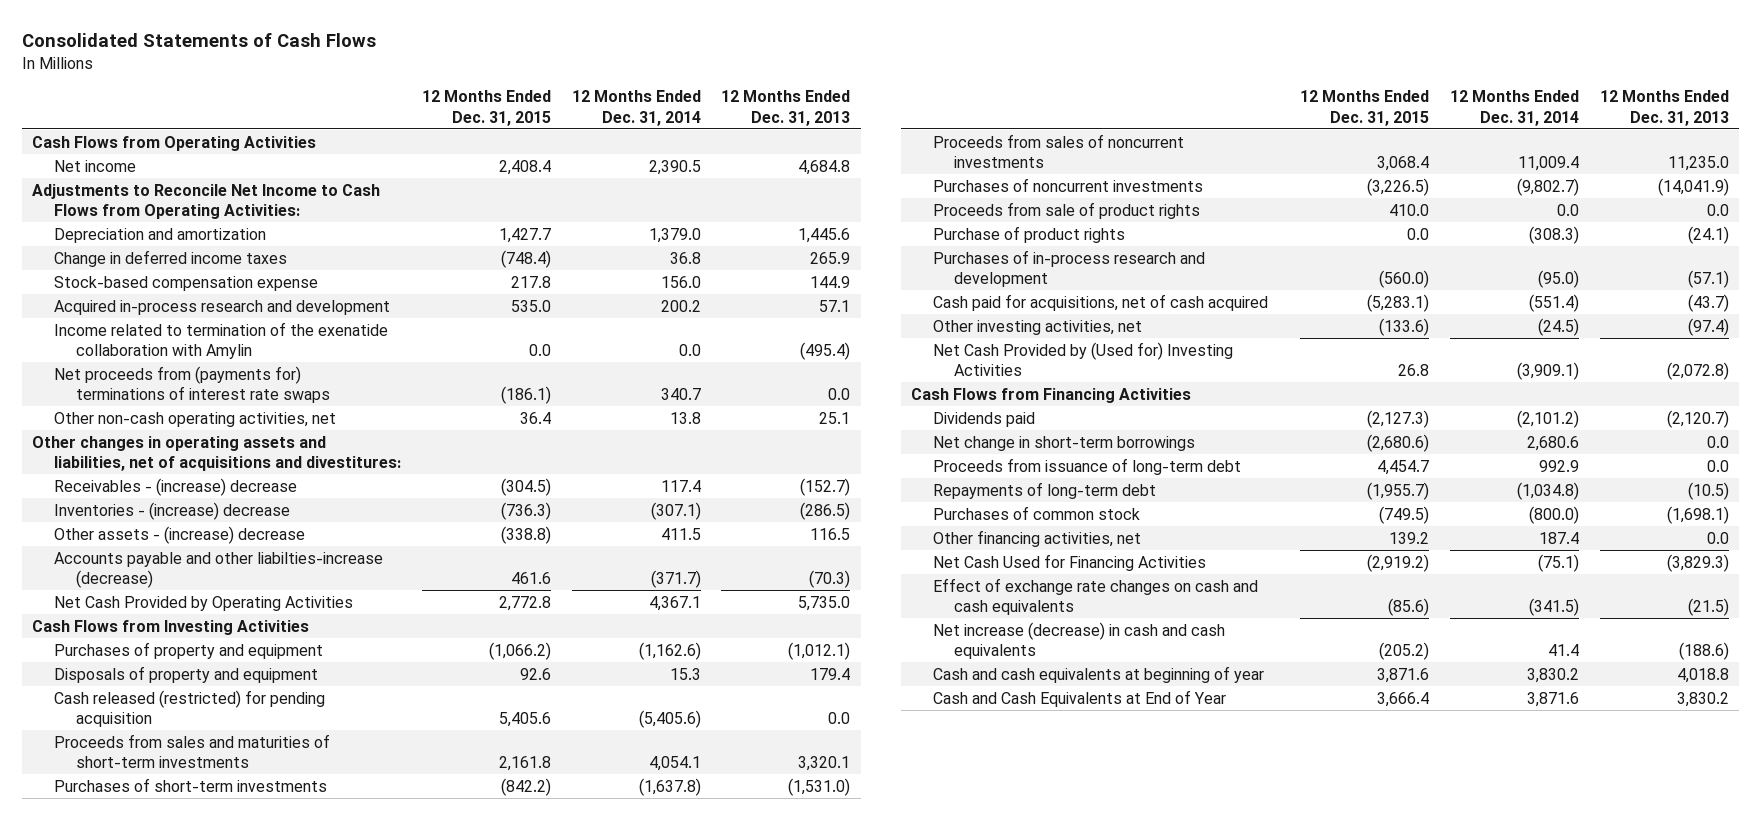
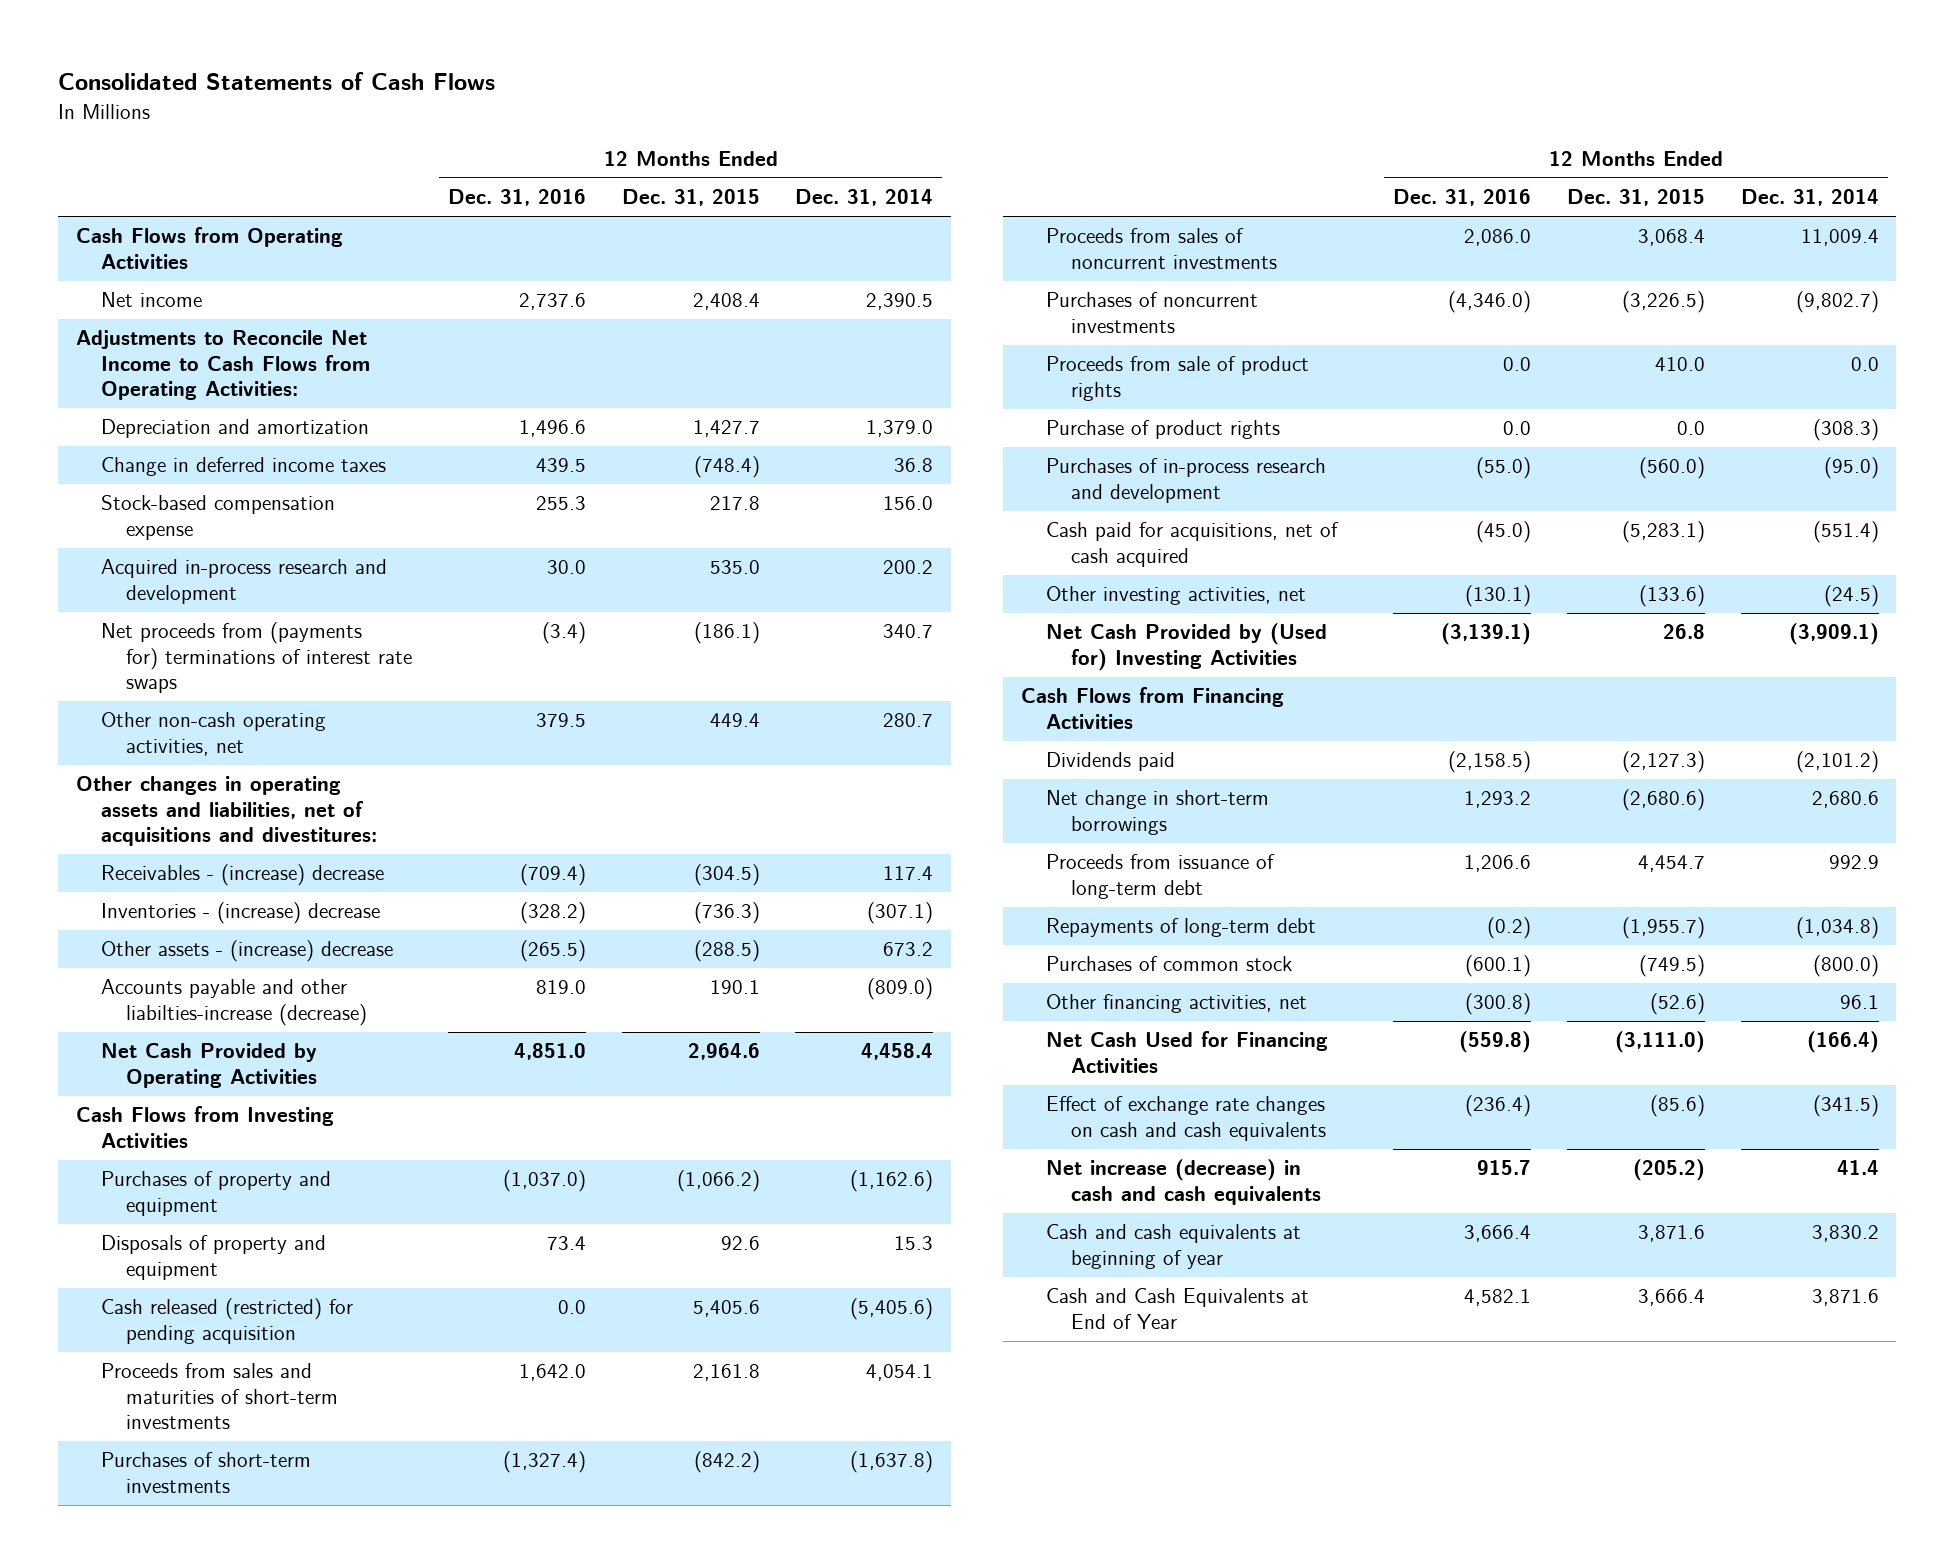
[721,90,851,126] 12 Months Ended Dec. 31, 2013 -> none
none -> [447,189,586,207] Dec. 31, 2016
[54,321,389,359] Income related to termination of the exenatide collaboration with Amylin -> none
[519,411,551,424] 36.4 -> [709,713,760,728] 449.4
[669,411,701,424] 13.8 -> [883,713,934,728] 280.7
[500,525,551,544] (338.8) -> [693,940,760,963] (288.5)
[660,527,701,540] 411.5 -> [883,942,934,957] 673.2
[510,571,551,584] 461.6 -> [709,980,760,995] 190.1
[650,569,701,588] (371.7) -> [867,978,934,1001] (809.0)
[498,595,551,611] 2,772.8 -> [687,1043,760,1061] 2,964.6
[648,595,701,611] 4,367.1 -> [861,1043,934,1061] 4,458.4
[1389,531,1430,544] 139.2 -> [1649,993,1705,1016] (52.6)
[1539,531,1580,544] 187.4 -> [1839,995,1879,1010] 96.1
[1367,553,1430,572] (2,919.2) -> [1614,1031,1705,1054] (3,111.0)
[1538,553,1580,572] (75.1) -> [1806,1031,1879,1054] (166.4)

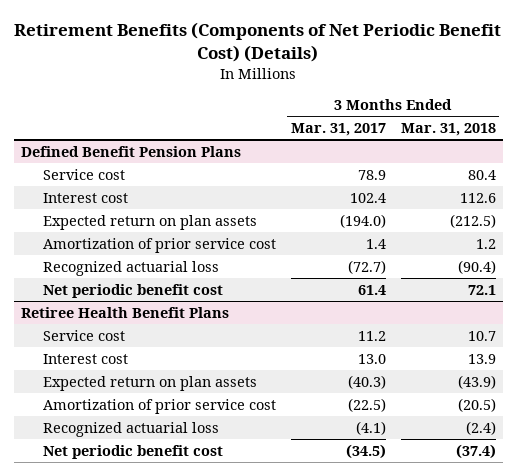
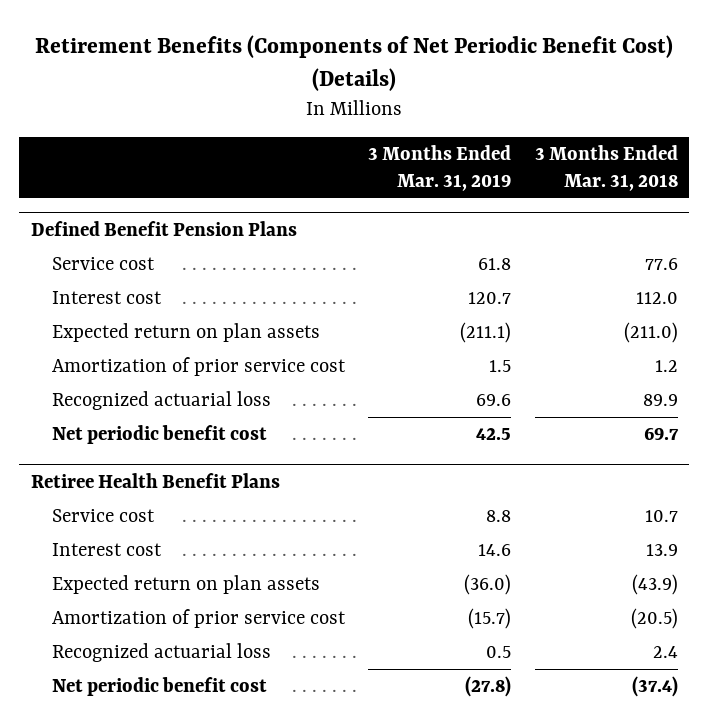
[290,123,386,137] Mar. 31, 2017 -> none
none -> [368,145,512,192] 3 Months Ended Mar. 31, 2019
[467,169,496,180] 80.4 -> [644,258,678,271] 77.6
[459,192,496,203] 112.6 -> [635,292,678,305] 112.0
[449,213,496,228] (212.5) -> [623,322,678,344] (211.0)
[457,259,496,274] (90.4) -> [642,394,678,407] 89.9
[467,284,496,295] 72.1 -> [643,427,679,441] 69.7
[465,420,496,435] (2.4) -> [652,646,678,659] 2.4

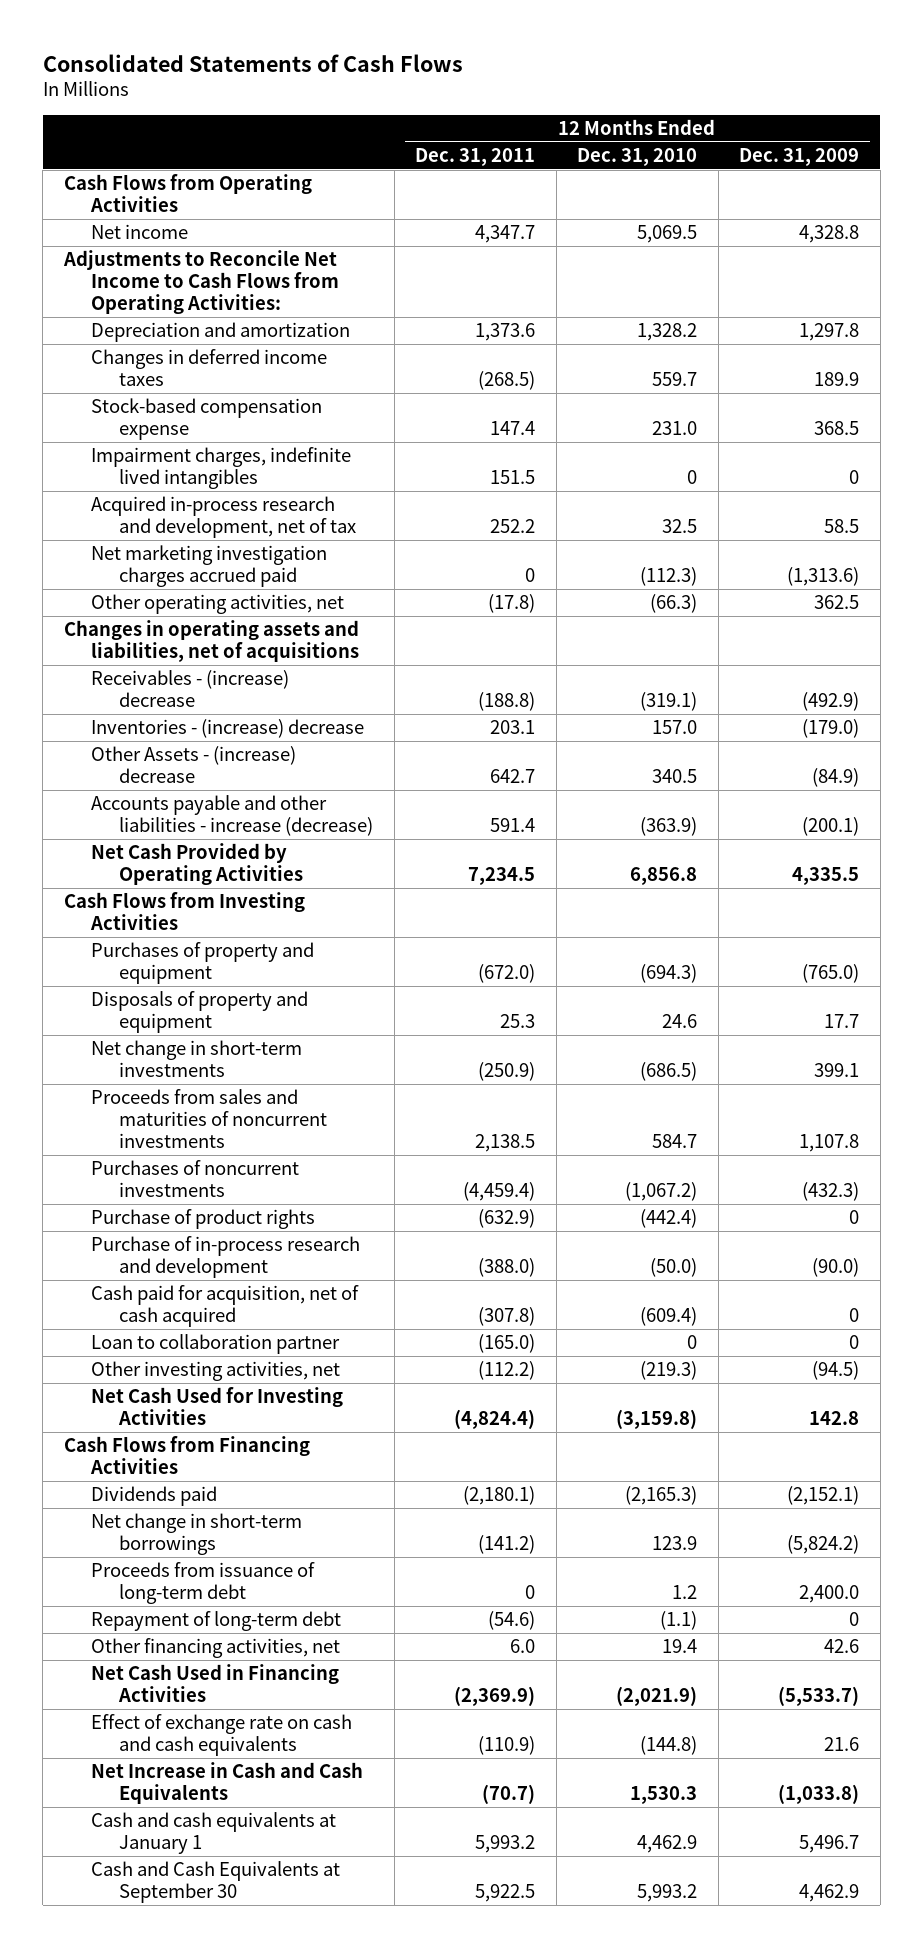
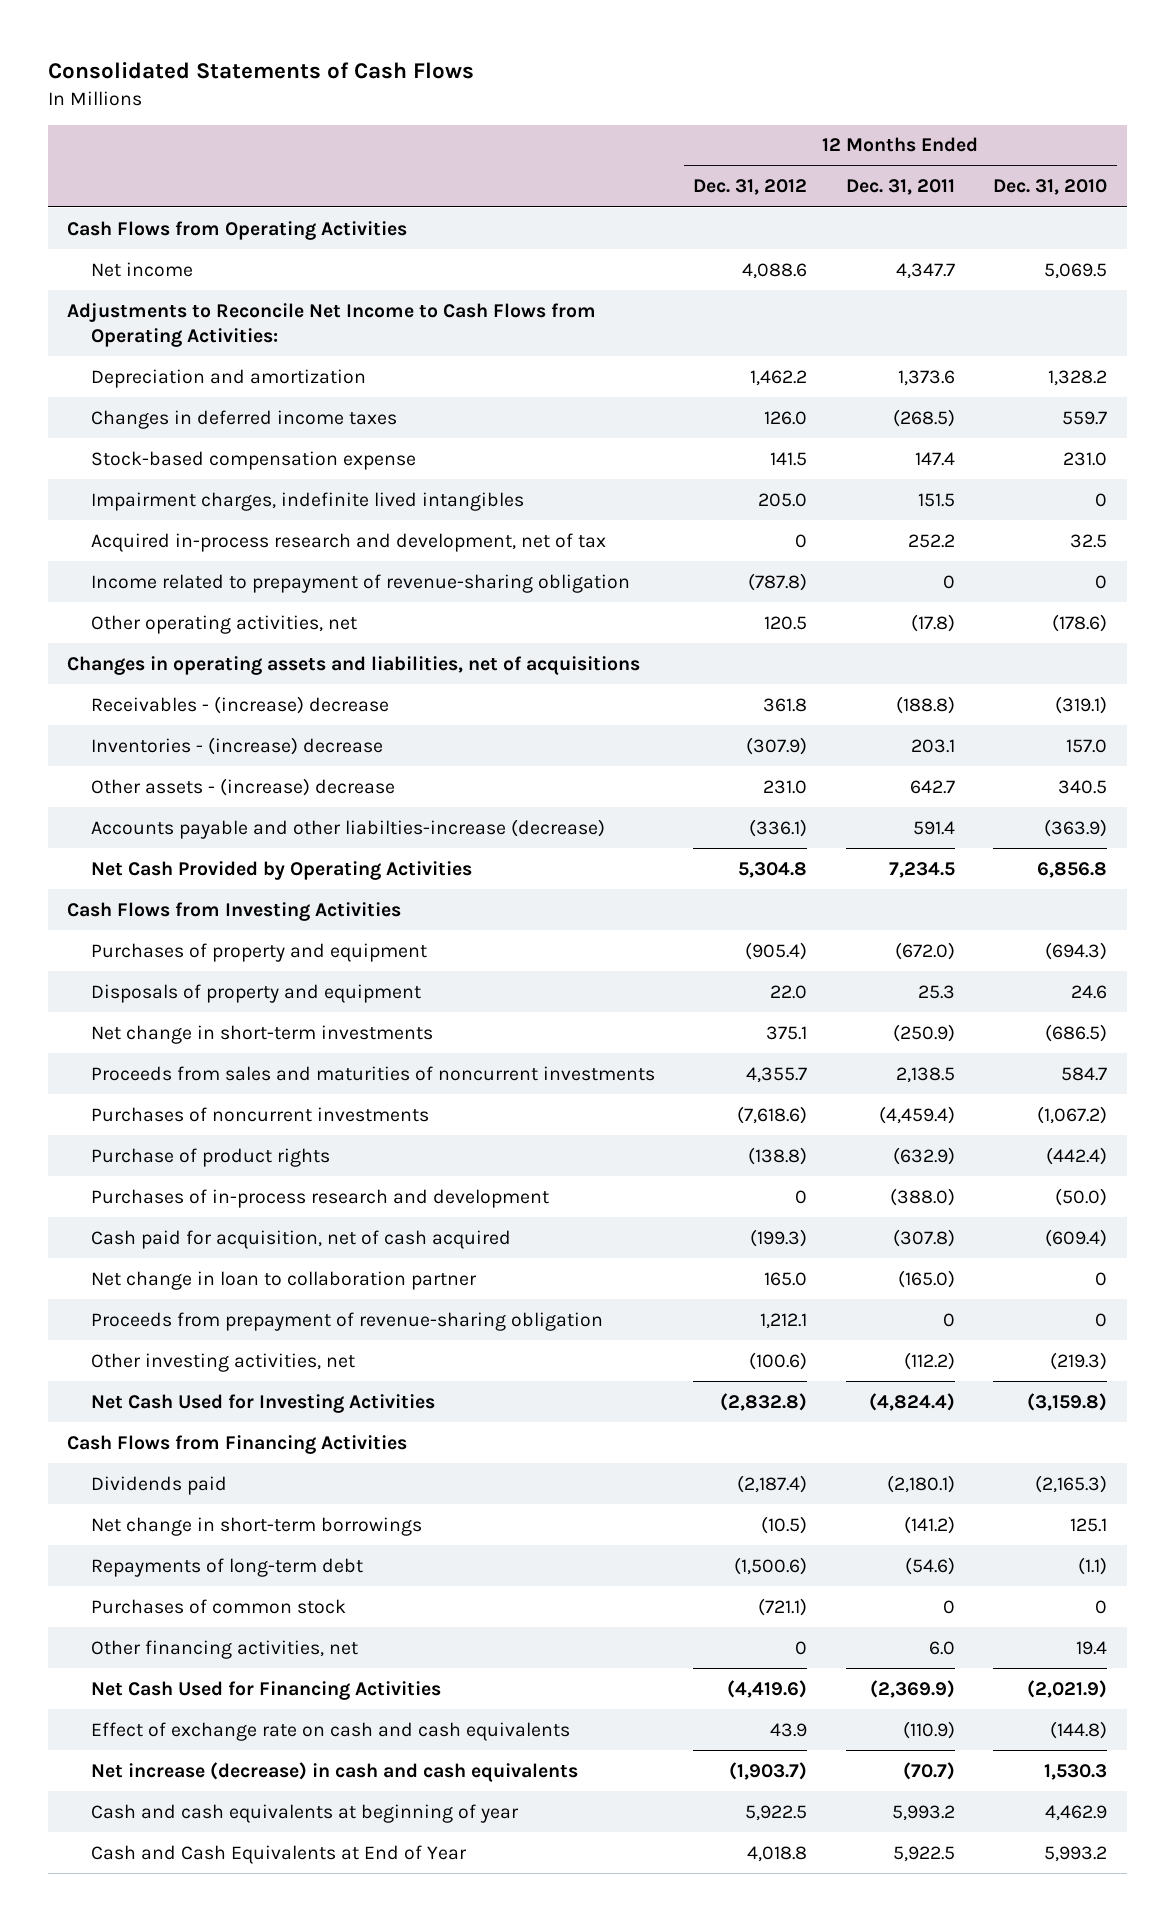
[739,147,860,166] Dec. 31, 2009 -> none
none -> [693,179,808,196] Dec. 31, 2012
[91,545,328,588] Net marketing investigation charges accrued paid -> none
none -> [90,573,630,593] Income related to prepayment of revenue-sharing obligation
[650,594,698,614] (66.3) -> [1052,613,1108,632] (178.6)
[91,746,297,784] Other Assets - (increase) decrease -> [90,777,395,796] Other assets - (increase) decrease
[91,795,373,837] Accounts payable and other liabilities - increase (decrease) -> [90,818,605,839] Accounts payable and other liabilties-increase (decrease)
[91,1236,361,1279] Purchase of in-process research and development -> [90,1188,549,1208] Purchases of in-process research and development
[91,1334,341,1355] Loan to collaboration partner -> [90,1270,477,1290] Net change in loan to collaboration partner
none -> [90,1311,603,1331] Proceeds from prepayment of revenue-sharing obligation
[91,1562,316,1605] Proceeds from issuance of long-term debt -> none
[652,1536,698,1551] 123.9 -> [1070,1517,1108,1532] 125.1
[91,1611,342,1632] Repayment of long-term debt -> [90,1557,363,1577] Repayments of long-term debt
none -> [90,1598,346,1614] Purchases of common stock
[91,1664,340,1703] Net Cash Used in Financing Activities -> [90,1680,441,1700] Net Cash Used for Financing Activities
[91,1762,364,1805] Net Increase in Cash and Cash Equivalents -> [90,1761,578,1782] Net increase (decrease) in cash and cash equivalents
[91,1812,337,1855] Cash and cash equivalents at January 1 -> [90,1803,519,1823] Cash and cash equivalents at beginning of year
[91,1861,341,1904] Cash and Cash Equivalents at September 30 -> [90,1844,467,1864] Cash and Cash Equivalents at End of Year

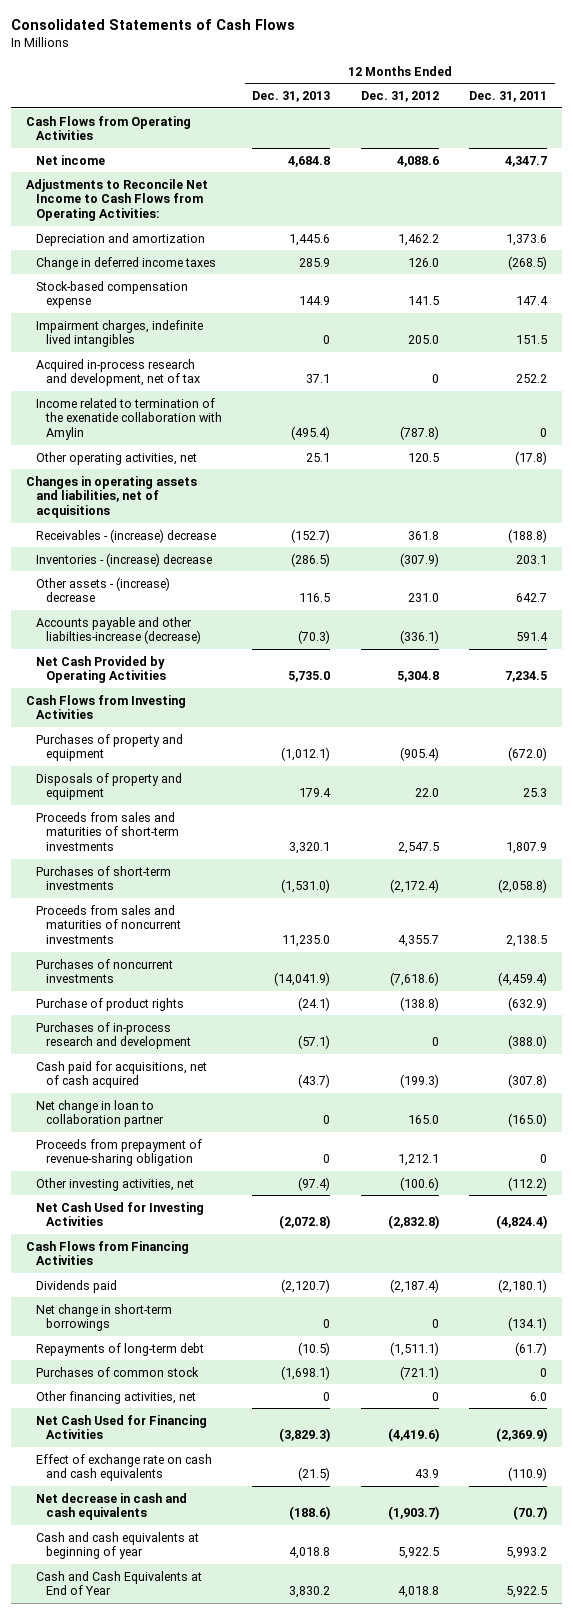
[993,179,1108,196] Dec. 31, 2010 -> none
none -> [252,90,331,102] Dec. 31, 2013
[90,409,397,429] Changes in deferred income taxes -> [35,256,216,270] Change in deferred income taxes
[90,573,630,593] Income related to prepayment of revenue-sharing obligation -> [35,397,222,441] Income related to termination of the exenatide collaboration with Amylin
none -> [35,811,179,852] Proceeds from sales and maturities of short-term investments
[90,1024,433,1044] Net change in short-term investments -> [35,865,171,891] Purchases of short-term investments
[766,1025,808,1040] 375.1 -> [389,879,439,894] (2,172.4)
[892,1023,955,1042] (250.9) -> [497,879,547,894] (2,058.8)
[90,1229,511,1249] Cash paid for acquisition, net of cash acquired -> [35,1060,207,1089] Cash paid for acquisitions, net of cash acquired
[761,1515,808,1534] (10.5) -> [431,1319,439,1329] 0
[903,1515,955,1534] (141.2) -> [507,1317,547,1332] (134.1)
[734,1556,808,1575] (1,500.6) -> [389,1341,439,1356] (1,511.1)
[904,1556,955,1575] (54.6) -> [514,1341,547,1356] (61.7)
[90,1761,578,1782] Net increase (decrease) in cash and cash equivalents -> [35,1492,187,1521] Net decrease in cash and cash equivalents

